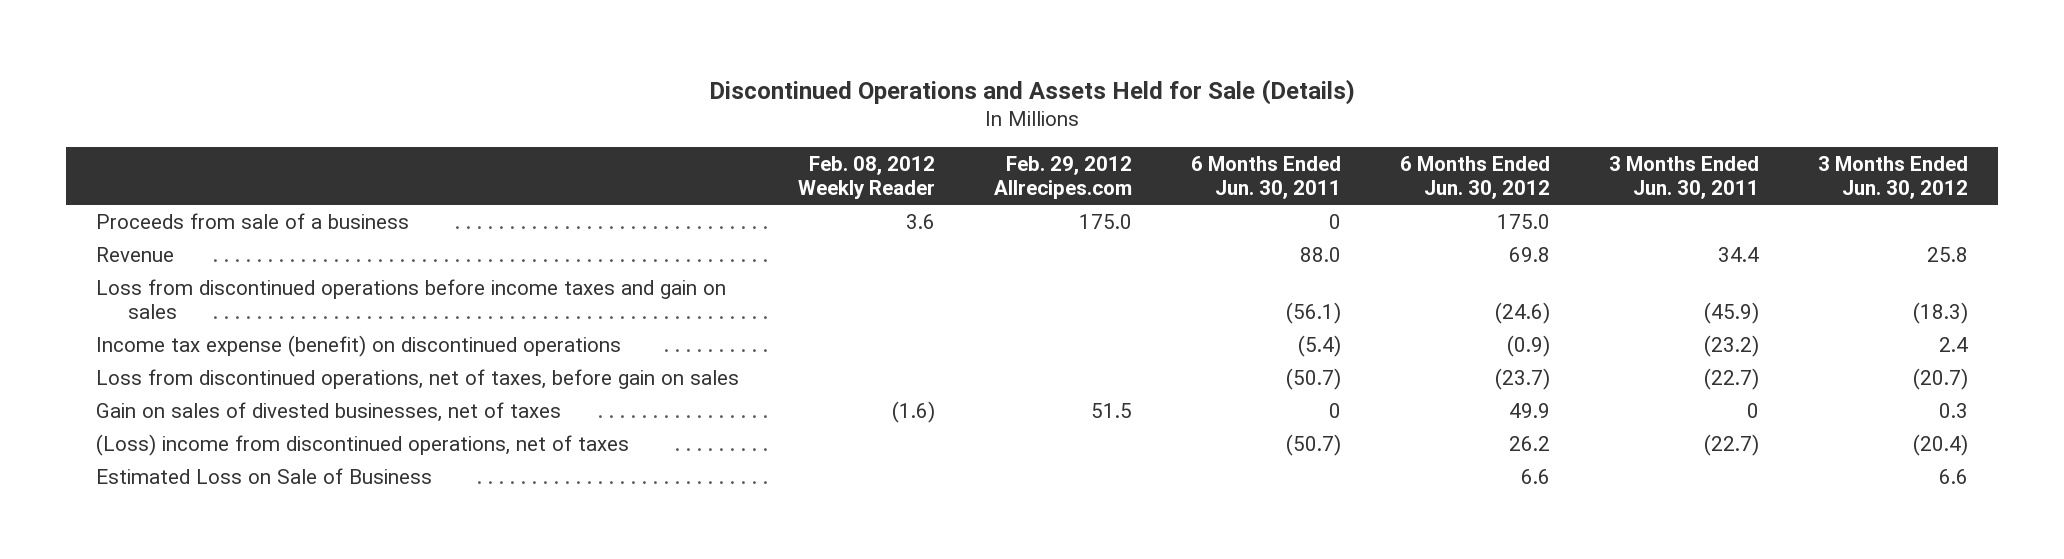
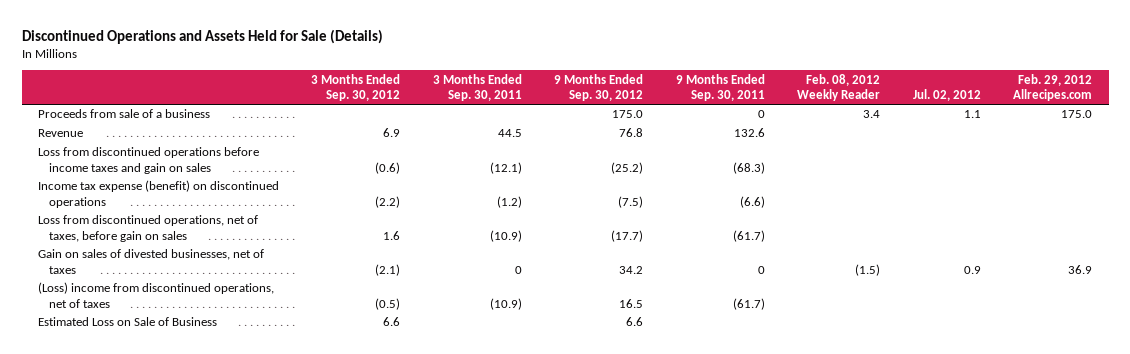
[1191,156,1342,200] 6 Months Ended Jun. 30, 2011 -> none
[1400,156,1551,200] 6 Months Ended Jun. 30, 2012 -> none
[1609,156,1760,200] 3 Months Ended Jun. 30, 2011 -> none
[1818,156,1969,200] 3 Months Ended Jun. 30, 2012 -> none
none -> [311,73,401,102] 3 Months Ended Sep. 30, 2012
none -> [432,73,522,102] 3 Months Ended Sep. 30, 2011
none -> [554,73,644,102] 9 Months Ended Sep. 30, 2012
none -> [675,73,765,102] 9 Months Ended Sep. 30, 2011
none -> [912,89,981,102] Jul. 02, 2012
[906,213,936,229] 3.6 -> [863,110,881,119] 3.4
[892,400,936,423] (1.6) -> [855,263,881,276] (1.5)
[1091,402,1133,418] 51.5 -> [1068,264,1093,274] 36.9

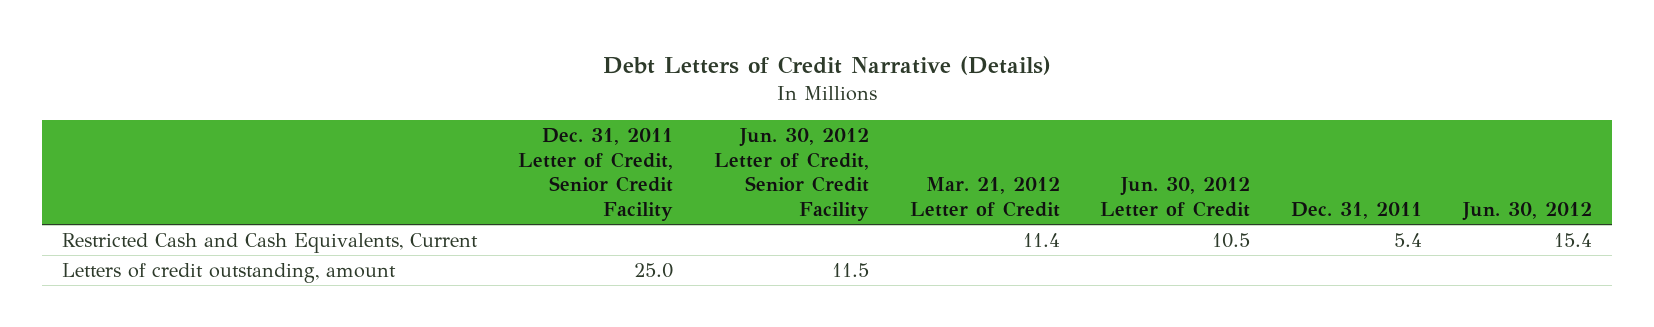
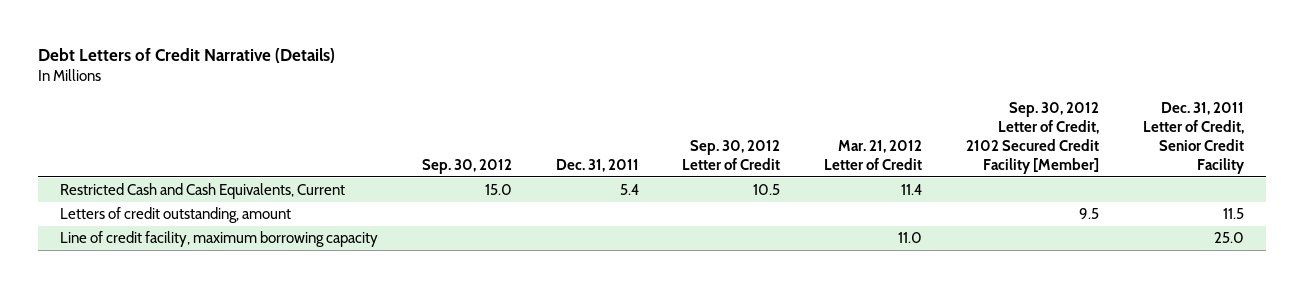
[713,128,869,221] Jun. 30, 2012 Letter of Credit, Senior Credit Facility -> none
[1100,177,1251,217] Jun. 30, 2012 Letter of Credit -> none
[1461,201,1592,221] Jun. 30, 2012 -> none
none -> [421,159,512,175] Sep. 30, 2012
none -> [682,140,781,171] Sep. 30, 2012 Letter of Credit
none -> [965,102,1099,175] Sep. 30, 2012 Letter of Credit, 2102 Secured Credit Facility [Member]
[634,263,674,279] 25.0 -> [1222,208,1244,220] 11.5
none -> [60,231,379,248] Line of credit facility, maximum borrowing capacity

